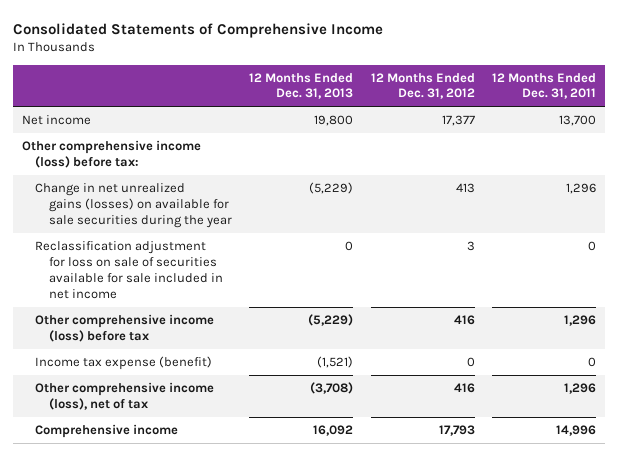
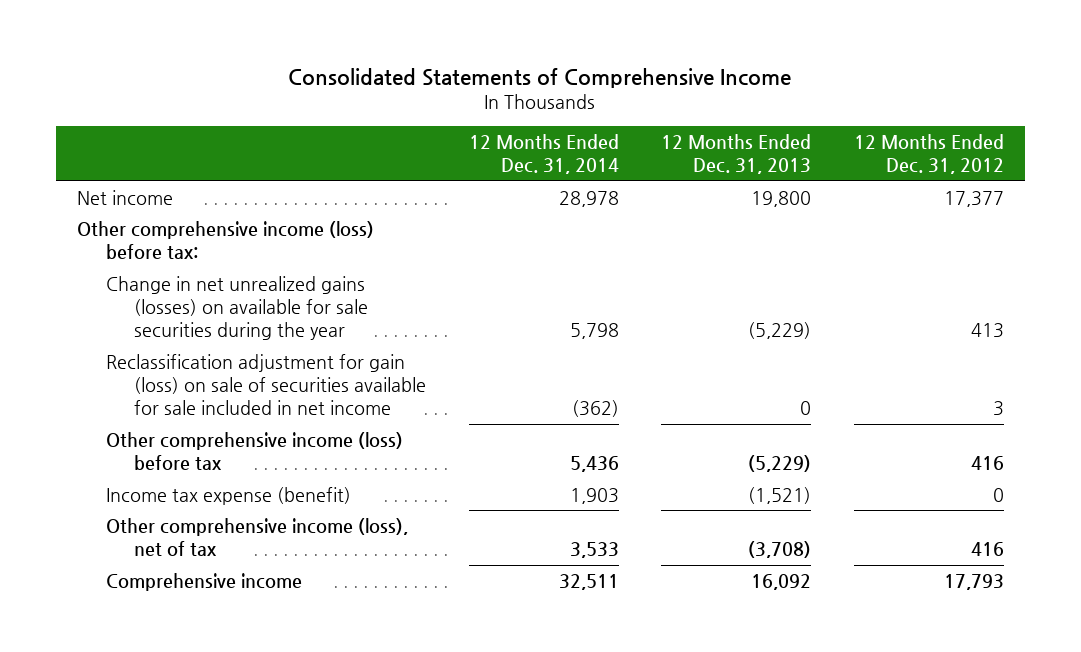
[492,72,597,100] 12 Months Ended Dec. 31, 2011 -> none
none -> [468,134,619,175] 12 Months Ended Dec. 31, 2014
[35,241,223,299] Reclassification adjustment for loss on sale of securities available for sale included in net income -> [105,354,427,416] Reclassification adjustment for gain (loss) on sale of securities available for sale included in net income

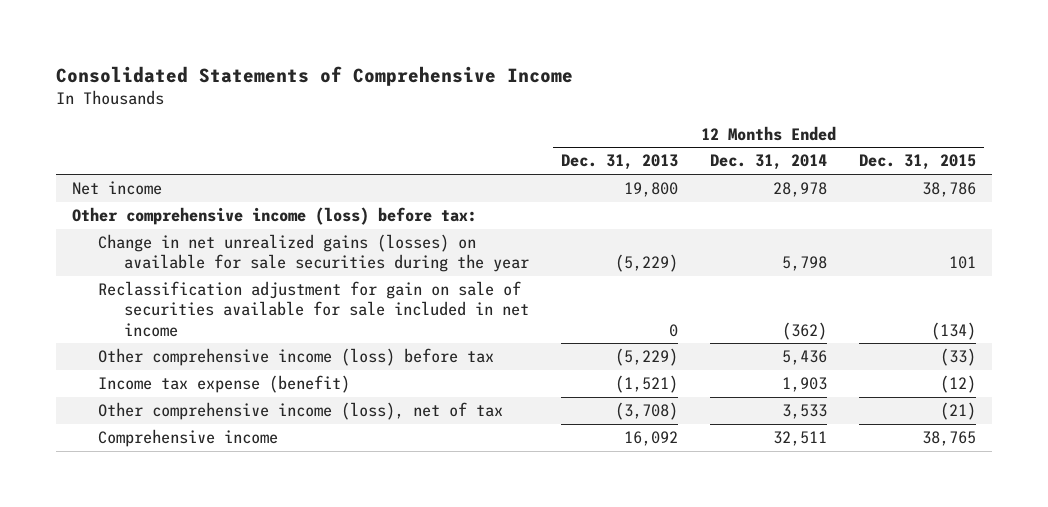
[853,134,1004,175] 12 Months Ended Dec. 31, 2012 -> none
none -> [859,154,977,171] Dec. 31, 2015
[105,354,427,416] Reclassification adjustment for gain (loss) on sale of securities available for sale included in net income -> [98,281,530,337] Reclassification adjustment for gain on sale of securities available for sale included in net income

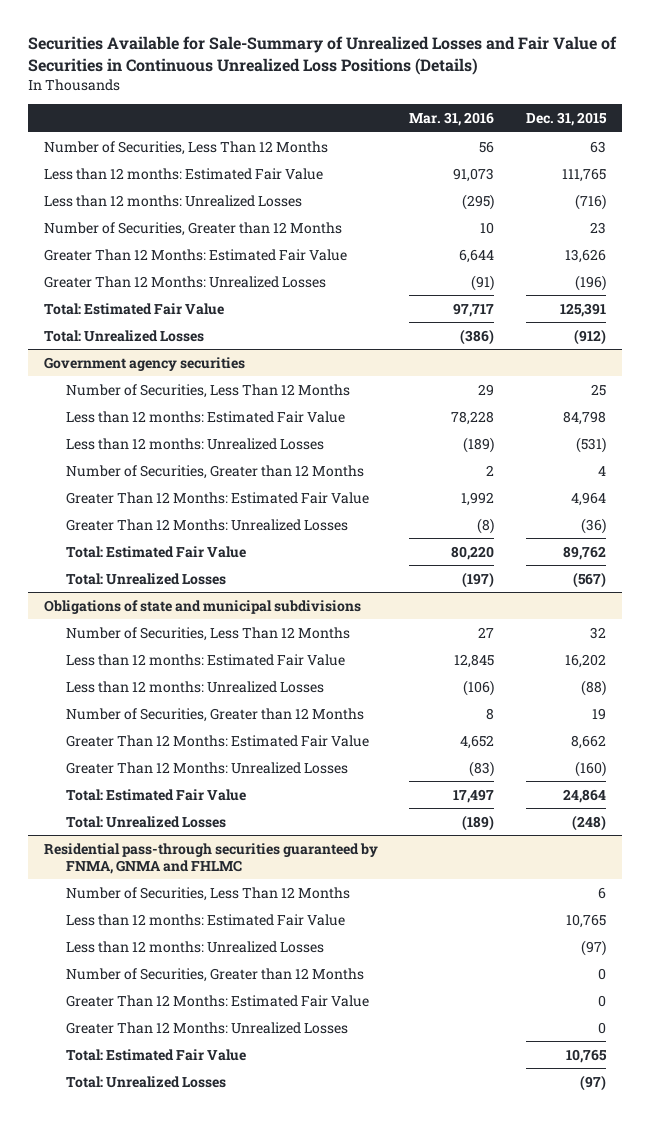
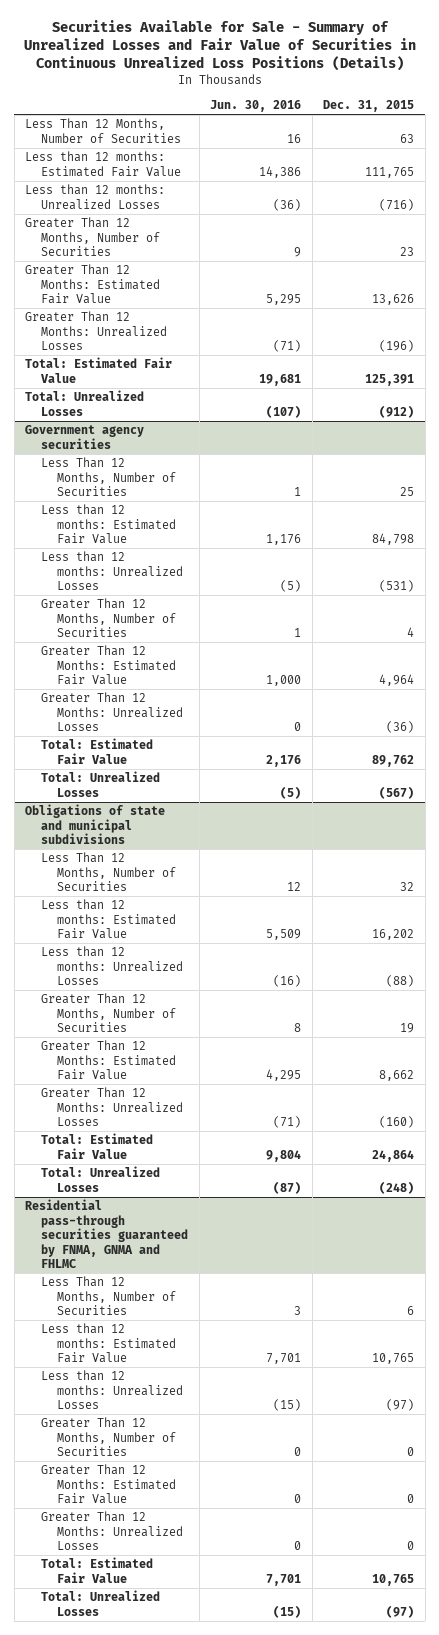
[27,36,617,76] Securities Available for Sale-Summary of Unrealized Losses and Fair Value of Securities in Continuous Unrealized Loss Positions (Details) -> [23,20,416,72] Securities Available for Sale - Summary of Unrealized Losses and Fair Value of Securities in Continuous Unrealized Loss Positions (Details)
[409,112,495,127] Mar. 31, 2016 -> none
none -> [210,100,302,113] Jun. 30, 2016
[43,140,328,155] Number of Securities, Less Than 12 Months -> [25,118,182,143] Less Than 12 Months, Number of Securities
[43,221,342,236] Number of Securities, Greater than 12 Months -> [25,217,161,257] Greater Than 12 Months, Number of Securities
[65,383,350,398] Number of Securities, Less Than 12 Months -> [41,457,177,497] Less Than 12 Months, Number of Securities
[65,464,364,479] Number of Securities, Greater than 12 Months -> [41,598,177,638] Greater Than 12 Months, Number of Securities
[65,626,350,641] Number of Securities, Less Than 12 Months -> [41,852,177,892] Less Than 12 Months, Number of Securities
[65,707,364,722] Number of Securities, Greater than 12 Months -> [41,993,177,1033] Greater Than 12 Months, Number of Securities
[65,886,350,901] Number of Securities, Less Than 12 Months -> [41,1276,177,1316] Less Than 12 Months, Number of Securities
[65,967,364,982] Number of Securities, Greater than 12 Months -> [41,1417,177,1457] Greater Than 12 Months, Number of Securities

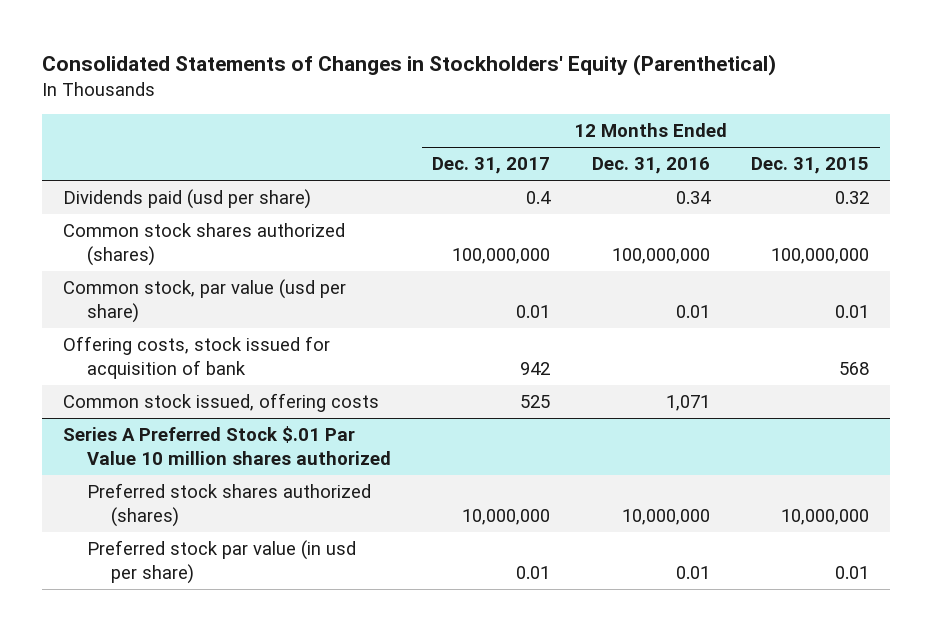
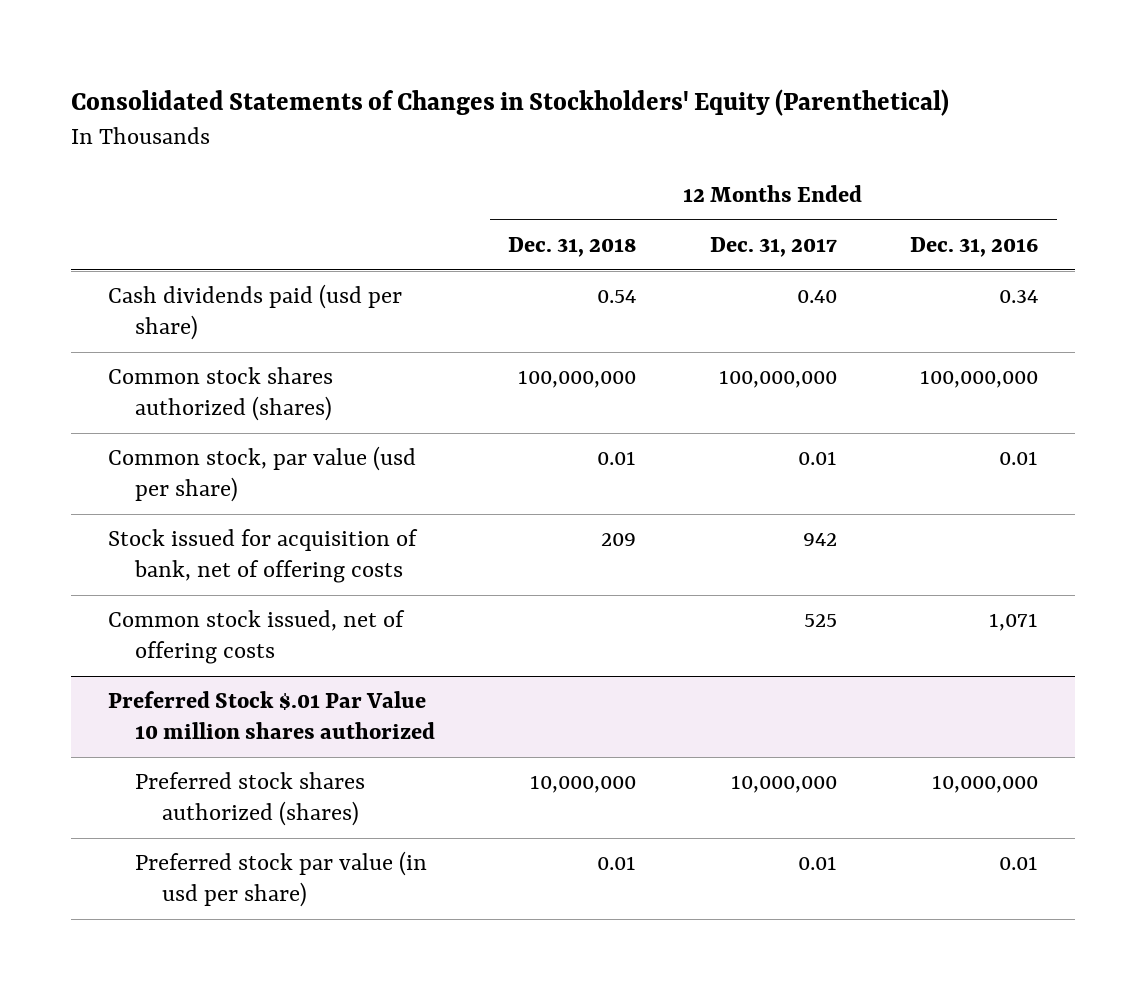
[751,157,870,175] Dec. 31, 2015 -> none
none -> [508,237,637,258] Dec. 31, 2018
[62,189,311,210] Dividends paid (usd per share) -> [107,284,402,340] Cash dividends paid (usd per share)
[526,191,552,205] 0.4 -> [796,290,837,304] 0.40
[62,336,330,379] Offering costs, stock issued for acquisition of bank -> [107,529,418,583] Stock issued for acquisition of bank, net of offering costs
[62,393,379,413] Common stock issued, offering costs -> [107,610,405,664] Common stock issued, net of offering costs
[62,426,391,465] Series A Preferred Stock $.01 Par Value 10 million shares authorized -> [107,691,435,739] Preferred Stock $.01 Par Value 10 million shares authorized

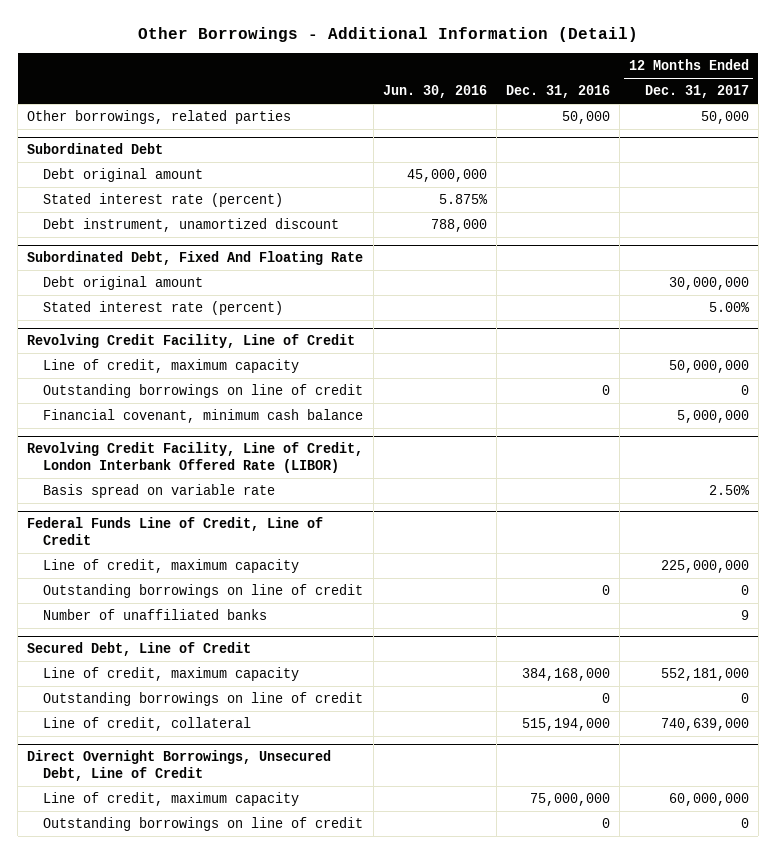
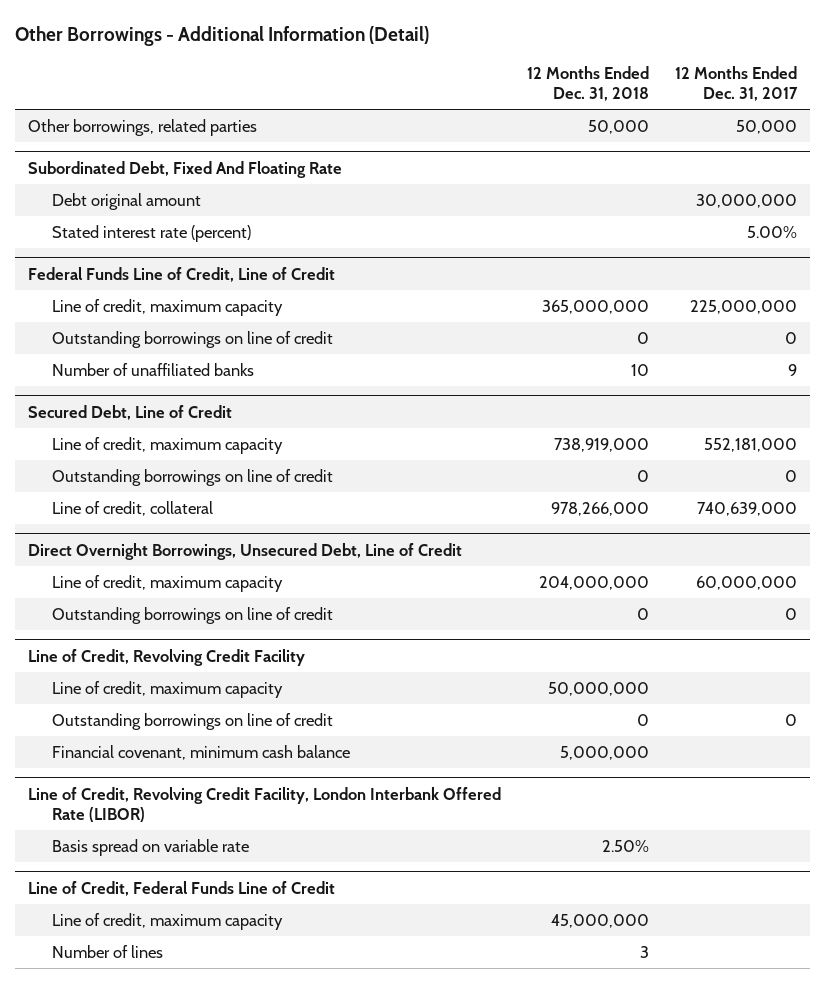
[382,85,487,99] Jun. 30, 2016 -> none
[505,85,610,99] Dec. 31, 2016 -> none
none -> [527,66,650,101] 12 Months Ended Dec. 31, 2018
[27,143,164,155] Subordinated Debt -> none
[43,168,204,183] Debt original amount -> none
[43,193,284,208] Stated interest rate (percent) -> none
[43,218,340,233] Debt instrument, unamortized discount -> none
[27,334,356,349] Revolving Credit Facility, Line of Credit -> none
[43,359,300,374] Line of credit, maximum capacity -> none
[43,384,364,399] Outstanding borrowings on line of credit -> none
[43,409,364,424] Financial covenant, minimum cash balance -> none
[27,442,364,473] Revolving Credit Facility, Line of Credit, London Interbank Offered Rate (LIBOR) -> none
[43,484,276,499] Basis spread on variable rate -> none
none -> [28,648,306,666] Line of Credit, Revolving Credit Facility
none -> [52,680,284,698] Line of credit, maximum capacity
none -> [52,712,334,730] Outstanding borrowings on line of credit
none -> [52,744,351,760] Financial covenant, minimum cash balance
none -> [28,786,502,822] Line of Credit, Revolving Credit Facility, London Interbank Offered Rate (LIBOR)
none -> [52,838,250,856] Basis spread on variable rate
none -> [28,880,336,896] Line of Credit, Federal Funds Line of Credit
none -> [52,912,284,930] Line of credit, maximum capacity
none -> [52,944,164,958] Number of lines

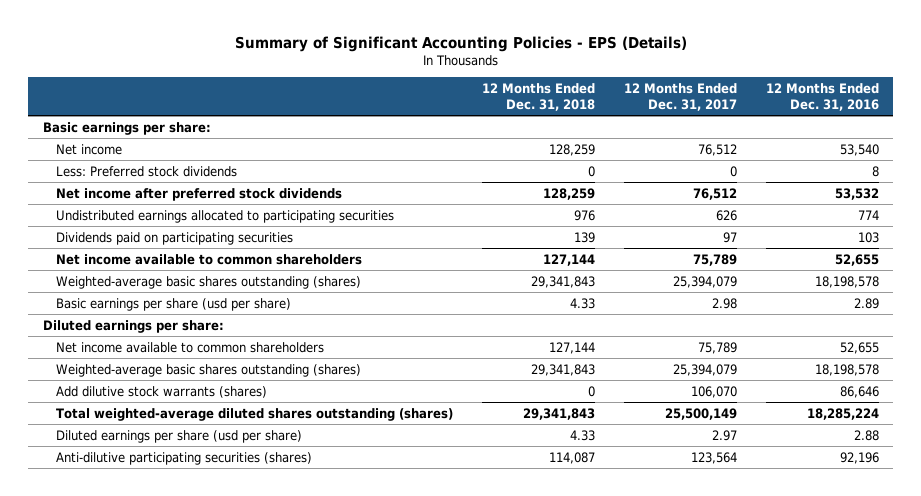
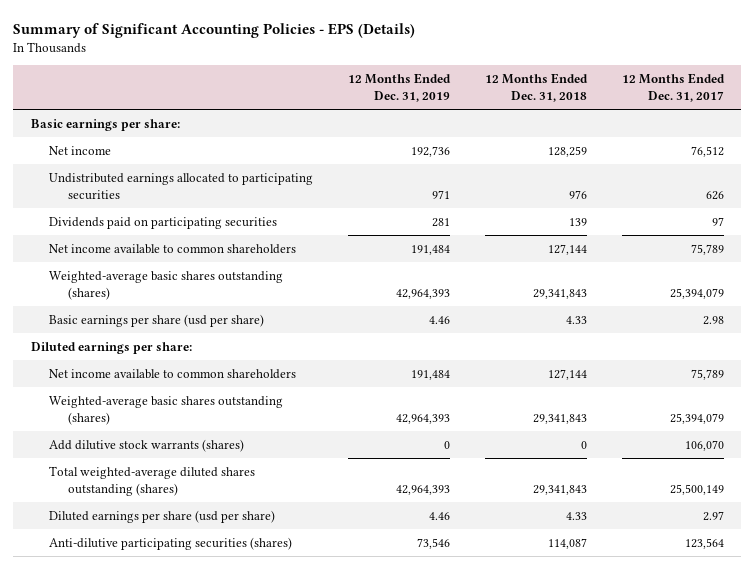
[765,83,879,111] 12 Months Ended Dec. 31, 2016 -> none
none -> [348,72,452,102] 12 Months Ended Dec. 31, 2019
[55,165,237,177] Less: Preferred stock dividends -> none
[55,187,342,201] Net income after preferred stock dividends -> none

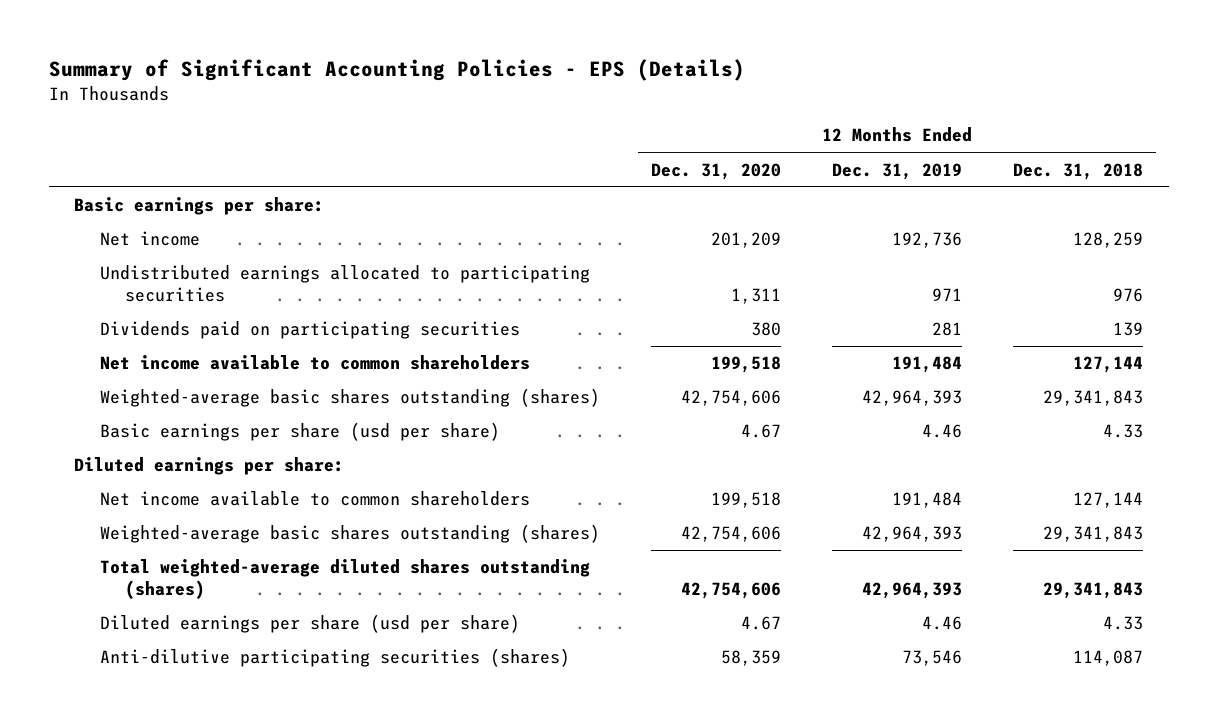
[621,72,725,102] 12 Months Ended Dec. 31, 2017 -> none
none -> [650,162,781,180] Dec. 31, 2020
[49,438,245,452] Add dilutive stock warrants (shares) -> none

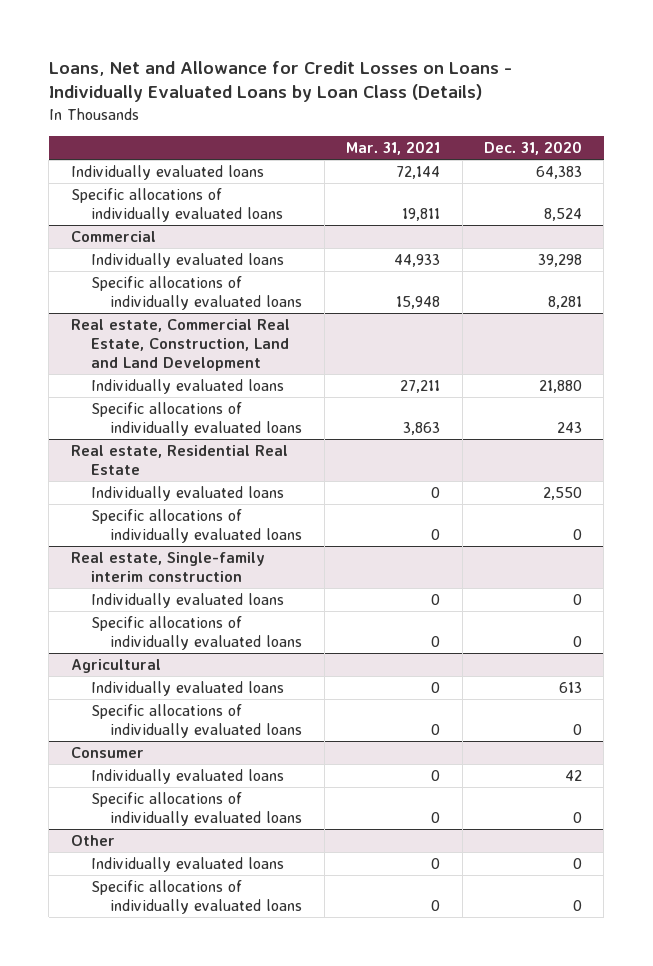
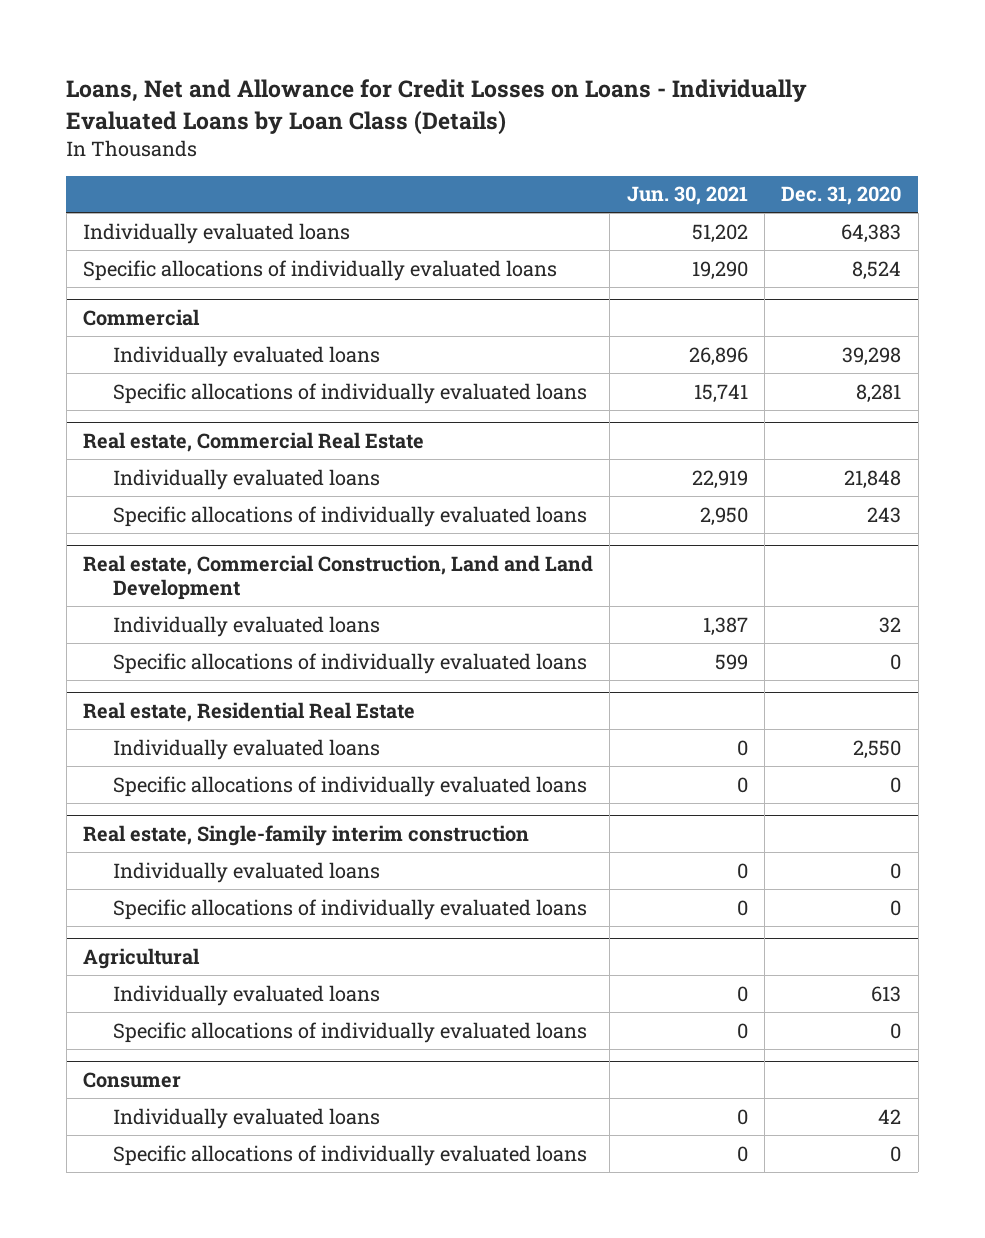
[346,140,441,155] Mar. 31, 2021 -> none
none -> [626,186,748,206] Jun. 30, 2021
[70,319,290,371] Real estate, Commercial Real Estate, Construction, Land and Land Development -> none
none -> [83,431,425,452] Real estate, Commercial Real Estate
[538,380,582,394] 21,880 -> [844,469,902,489] 21,848
none -> [83,554,594,601] Real estate, Commercial Construction, Land and Land Development
none -> [112,615,380,637] Individually evaluated loans
none -> [112,652,587,674] Specific allocations of individually evaluated loans
[70,835,115,847] Other -> none
[90,857,284,873] Individually evaluated loans -> none
[90,880,303,914] Specific allocations of individually evaluated loans -> none

